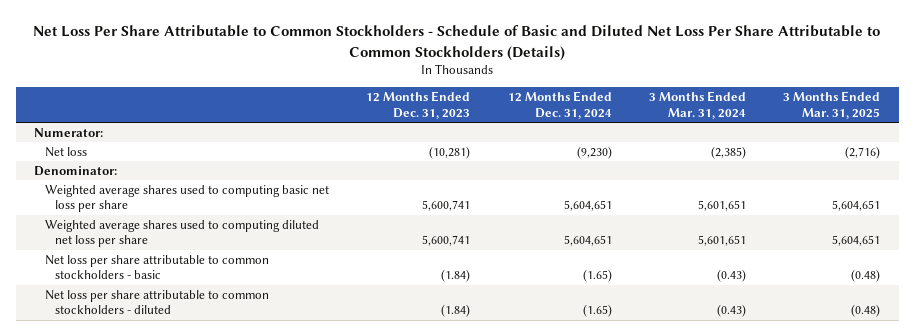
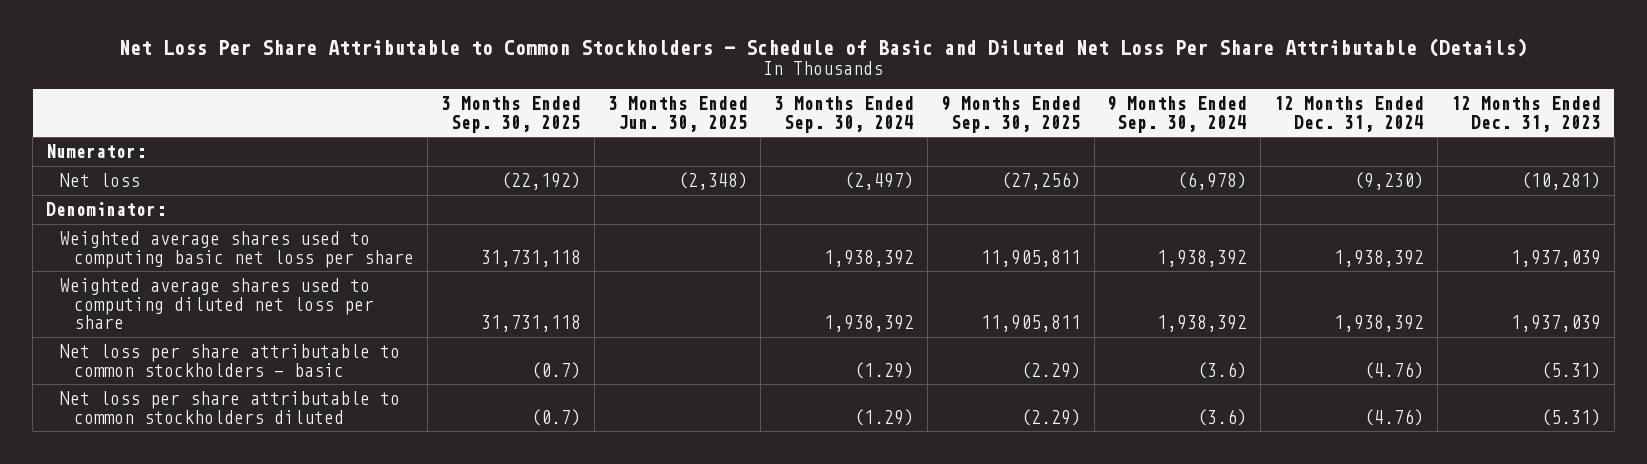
[33,25,881,61] Net Loss Per Share Attributable to Common Stockholders - Schedule of Basic and Diluted Net Loss Per Share Attributable to Common Stockholders (Details) -> [119,38,1528,58] Net Loss Per Share Attributable to Common Stockholders - Schedule of Basic and Diluted Net Loss Per Share Attributable (Details)
[648,91,746,119] 3 Months Ended Mar. 31, 2024 -> none
[783,91,881,119] 3 Months Ended Mar. 31, 2025 -> none
none -> [440,96,581,133] 3 Months Ended Sep. 30, 2025
none -> [607,96,748,132] 3 Months Ended Jun. 30, 2025
none -> [774,96,915,133] 3 Months Ended Sep. 30, 2024
none -> [940,96,1081,133] 9 Months Ended Sep. 30, 2025
none -> [1107,96,1248,133] 9 Months Ended Sep. 30, 2024
[422,200,471,212] 5,600,741 -> [1510,249,1601,267] 1,937,039
[563,200,612,212] 5,604,651 -> [1334,249,1425,267] 1,938,392
[422,235,471,247] 5,600,741 -> [1510,315,1601,333] 1,937,039
[563,235,612,247] 5,604,651 -> [1334,315,1425,333] 1,938,392
[441,269,471,283] (1.84) -> [1540,361,1601,379] (5.31)
[582,269,612,283] (1.65) -> [1364,361,1425,379] (4.76)
[44,290,269,315] Net loss per share attributable to common stockholders - diluted -> [60,391,401,424] Net loss per share attributable to common stockholders diluted
[441,304,471,318] (1.84) -> [1540,408,1601,426] (5.31)
[582,304,612,318] (1.65) -> [1364,408,1425,426] (4.76)

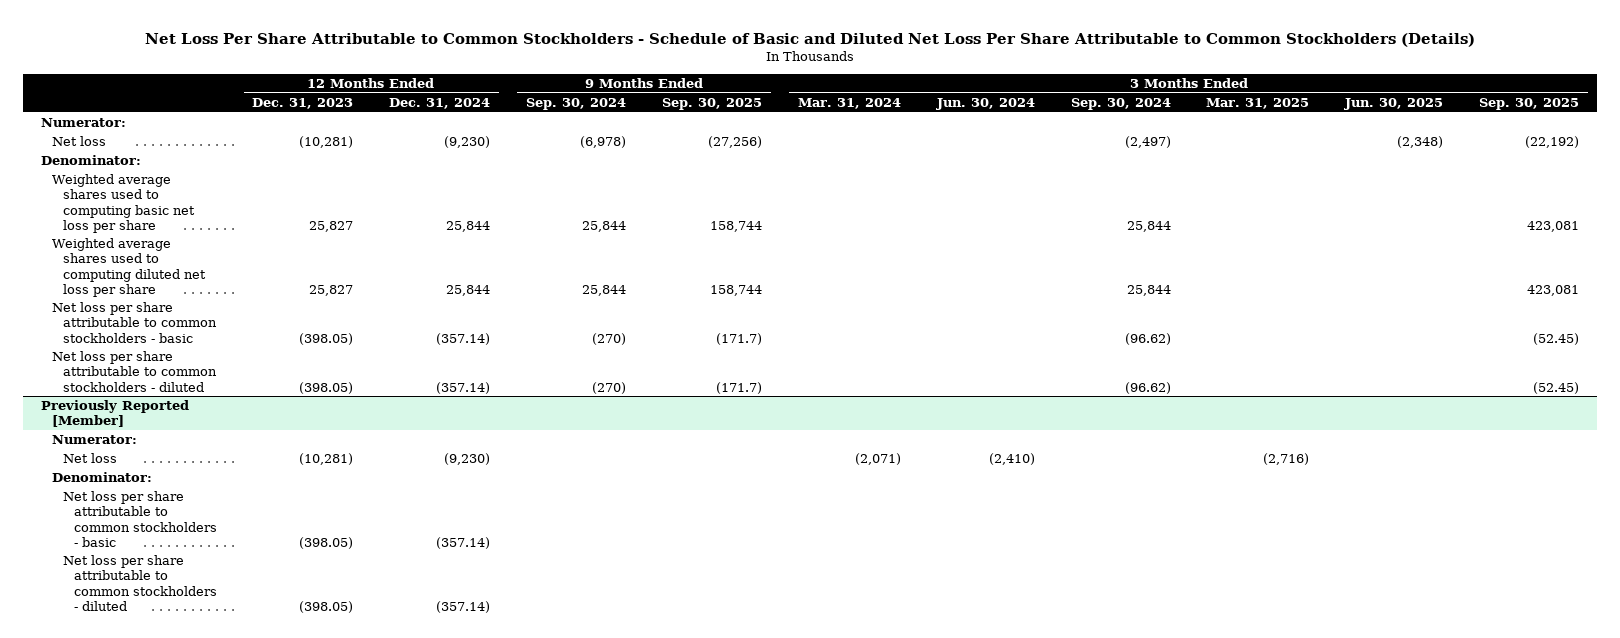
[119,38,1528,58] Net Loss Per Share Attributable to Common Stockholders - Schedule of Basic and Diluted Net Loss Per Share Attributable (Details) -> [145,32,1476,47] Net Loss Per Share Attributable to Common Stockholders - Schedule of Basic and Diluted Net Loss Per Share Attributable to Common Stockholders (Details)
none -> [797,98,901,110] Mar. 31, 2024
none -> [935,98,1035,111] Jun. 30, 2024
none -> [1206,98,1310,110] Mar. 31, 2025
[480,249,581,267] 31,731,118 -> [1527,220,1580,232] 423,081
[824,249,915,267] 1,938,392 -> [1126,220,1171,232] 25,844
[980,249,1081,267] 11,905,811 -> [710,220,763,232] 158,744
[1157,249,1248,267] 1,938,392 -> [582,220,627,232] 25,844
[1334,249,1425,267] 1,938,392 -> [446,220,491,232] 25,844
[1510,249,1601,267] 1,937,039 -> [309,220,354,232] 25,827
[480,315,581,333] 31,731,118 -> [1527,284,1580,296] 423,081
[824,315,915,333] 1,938,392 -> [1126,284,1171,296] 25,844
[980,315,1081,333] 11,905,811 -> [710,284,763,296] 158,744
[1157,315,1248,333] 1,938,392 -> [582,284,627,296] 25,844
[1334,315,1425,333] 1,938,392 -> [446,284,491,296] 25,844
[1510,315,1601,333] 1,937,039 -> [309,284,354,296] 25,827
[530,361,581,379] (0.7) -> [1533,332,1580,345] (52.45)
[854,361,915,379] (1.29) -> [1124,332,1171,345] (96.62)
[1020,361,1081,379] (2.29) -> [716,332,763,345] (171.7)
[1197,361,1248,379] (3.6) -> [592,332,627,345] (270)
[1364,361,1425,379] (4.76) -> [436,332,491,345] (357.14)
[1540,361,1601,379] (5.31) -> [299,332,354,345] (398.05)
[60,391,401,424] Net loss per share attributable to common stockholders diluted -> [52,351,217,392] Net loss per share attributable to common stockholders - diluted
[530,408,581,426] (0.7) -> [1533,381,1580,394] (52.45)
[854,408,915,426] (1.29) -> [1124,381,1171,394] (96.62)
[1020,408,1081,426] (2.29) -> [716,381,763,394] (171.7)
[1197,408,1248,426] (3.6) -> [592,381,627,394] (270)
[1364,408,1425,426] (4.76) -> [436,381,491,394] (357.14)
[1540,408,1601,426] (5.31) -> [299,381,354,394] (398.05)
none -> [41,400,190,428] Previously Reported [Member]
none -> [52,435,138,445] Numerator:
none -> [62,453,117,464] Net loss
none -> [52,472,153,483] Denominator:
none -> [62,491,217,547] Net loss per share attributable to common stockholders - basic
none -> [62,555,217,611] Net loss per share attributable to common stockholders - diluted

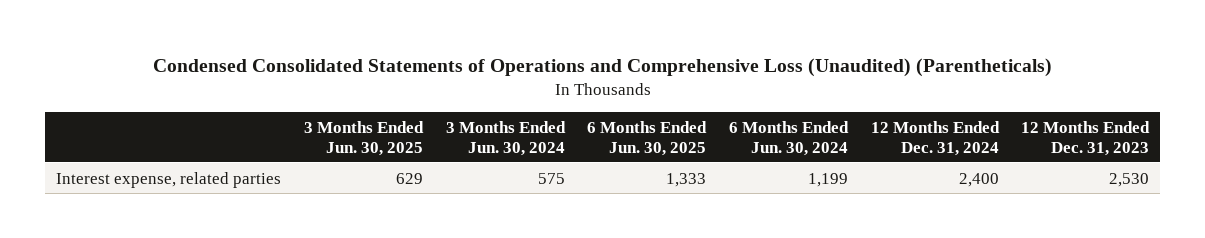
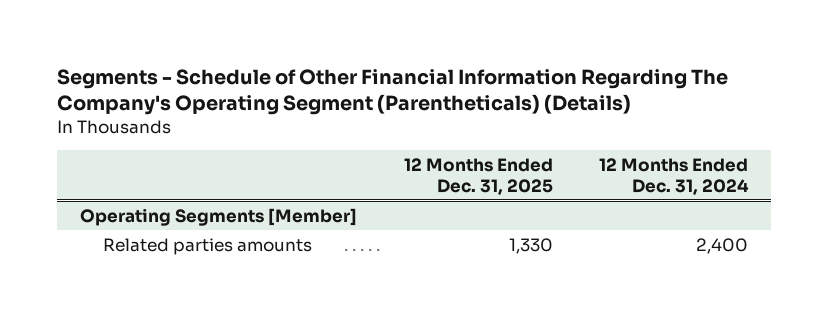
[152,57,1052,77] Condensed Consolidated Statements of Operations and Comprehensive Loss (Unaudited) (Parentheticals) -> [56,68,728,116] Segments - Schedule of Other Financial Information Regarding The Company's Operating Segment (Parentheticals) (Details)
[303,120,424,156] 3 Months Ended Jun. 30, 2025 -> none
[445,120,566,156] 3 Months Ended Jun. 30, 2024 -> none
[587,120,708,156] 6 Months Ended Jun. 30, 2025 -> none
[728,120,849,156] 6 Months Ended Jun. 30, 2024 -> none
[1021,120,1151,156] 12 Months Ended Dec. 31, 2023 -> none
none -> [403,158,553,195] 12 Months Ended Dec. 31, 2025
none -> [80,207,358,226] Operating Segments [Member]
[56,171,282,188] Interest expense, related parties -> [102,237,312,255] Related parties amounts

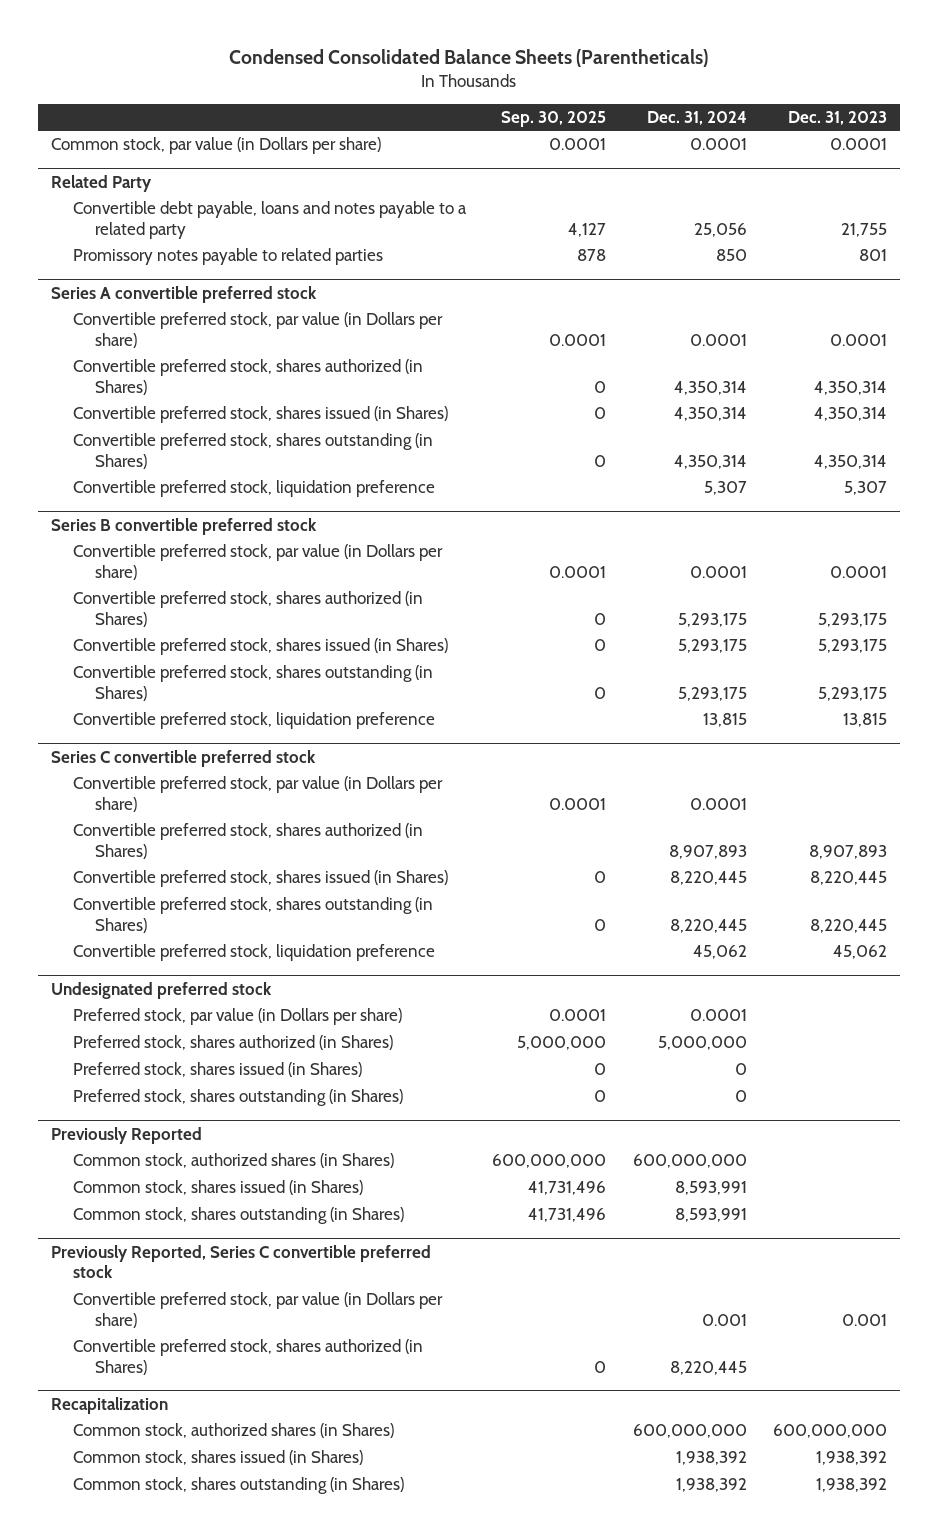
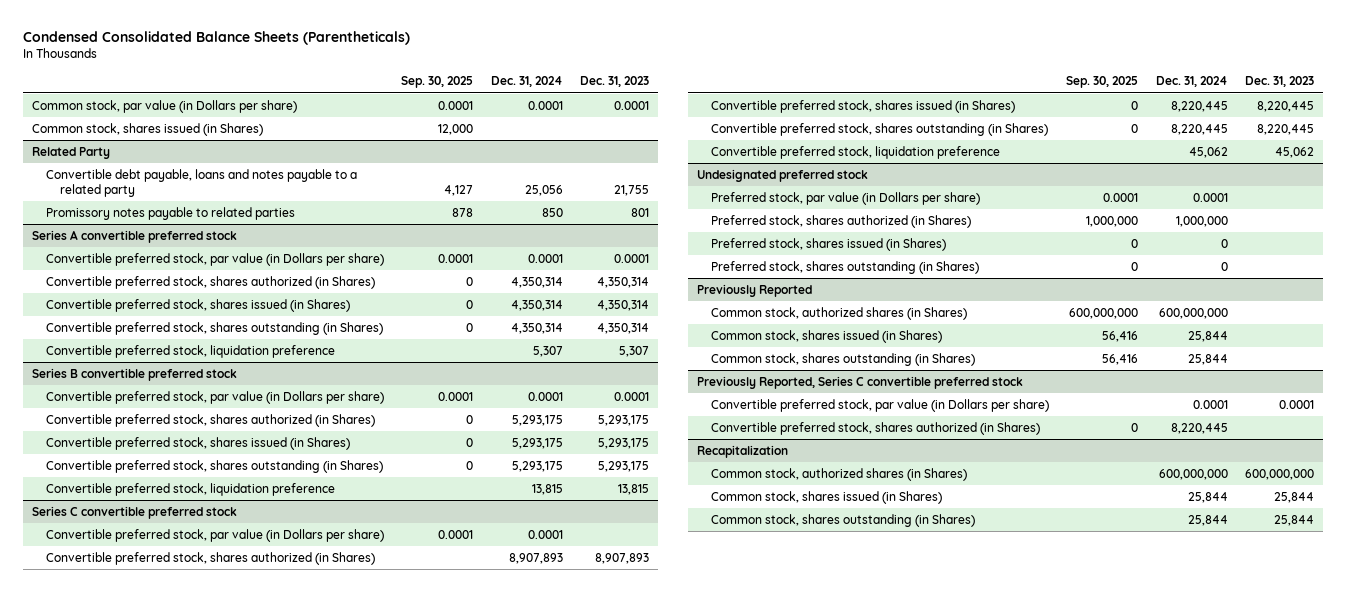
none -> [31,122,263,136] Common stock, shares issued (in Shares)
[517,1036,607,1051] 5,000,000 -> [1086,215,1139,227] 1,000,000
[657,1036,747,1051] 5,000,000 -> [1175,215,1228,227] 1,000,000
[528,1181,607,1196] 41,731,496 -> [1102,330,1139,342] 56,416
[674,1181,747,1196] 8,593,991 -> [1187,330,1228,342] 25,844
[528,1208,607,1223] 41,731,496 -> [1102,353,1139,365] 56,416
[674,1208,747,1223] 8,593,991 -> [1187,353,1228,365] 25,844
[701,1313,747,1326] 0.001 -> [1192,399,1228,409] 0.0001
[842,1313,888,1326] 0.001 -> [1279,399,1315,409] 0.0001
[675,1451,747,1466] 1,938,392 -> [1187,491,1228,503] 25,844
[816,1451,888,1466] 1,938,392 -> [1274,491,1315,503] 25,844
[675,1478,747,1493] 1,938,392 -> [1187,514,1228,526] 25,844
[816,1478,888,1493] 1,938,392 -> [1274,514,1315,526] 25,844

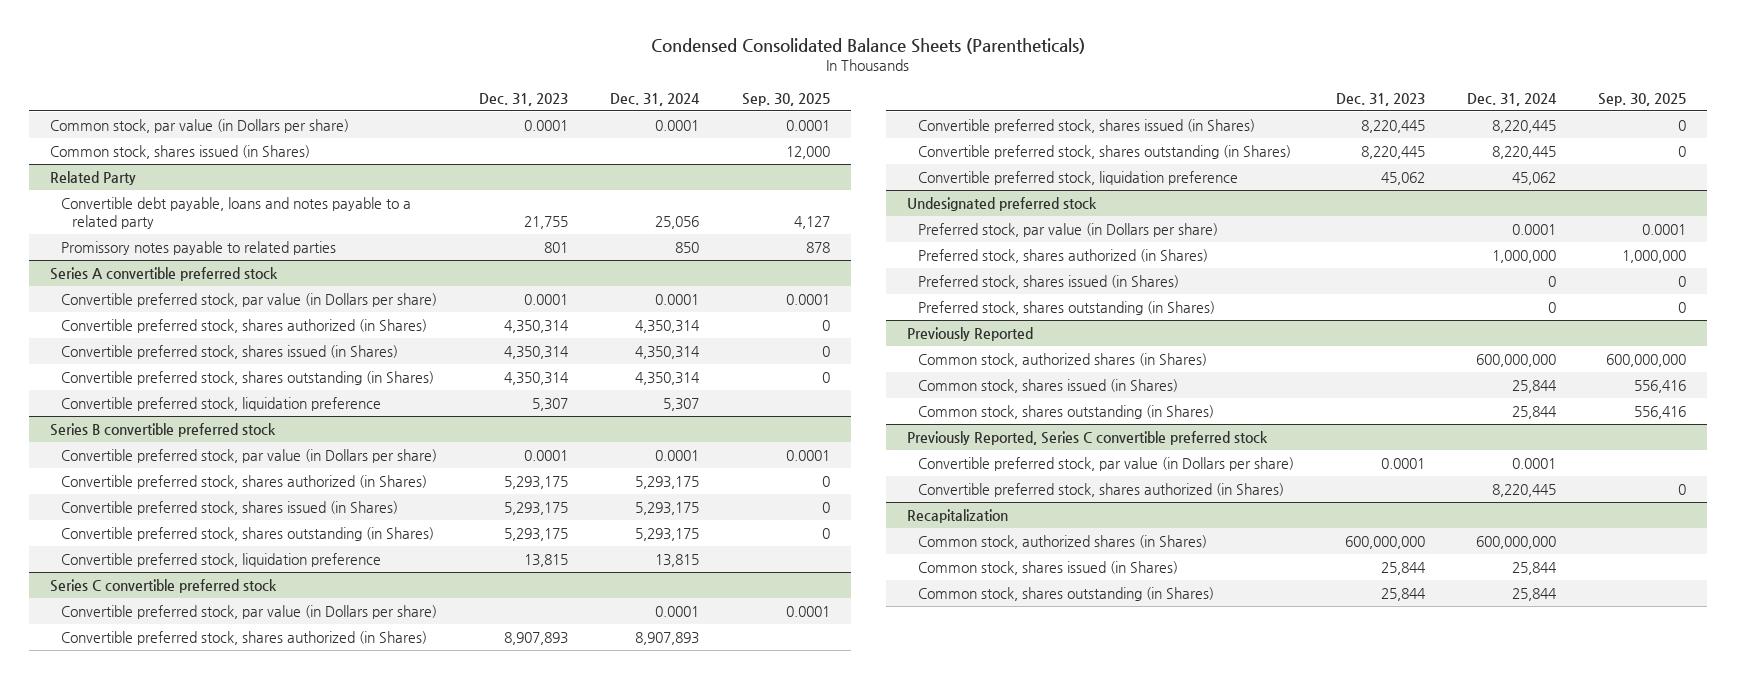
[1102,330,1139,342] 56,416 -> [1634,380,1687,394] 556,416
[1102,353,1139,365] 56,416 -> [1634,406,1687,420] 556,416

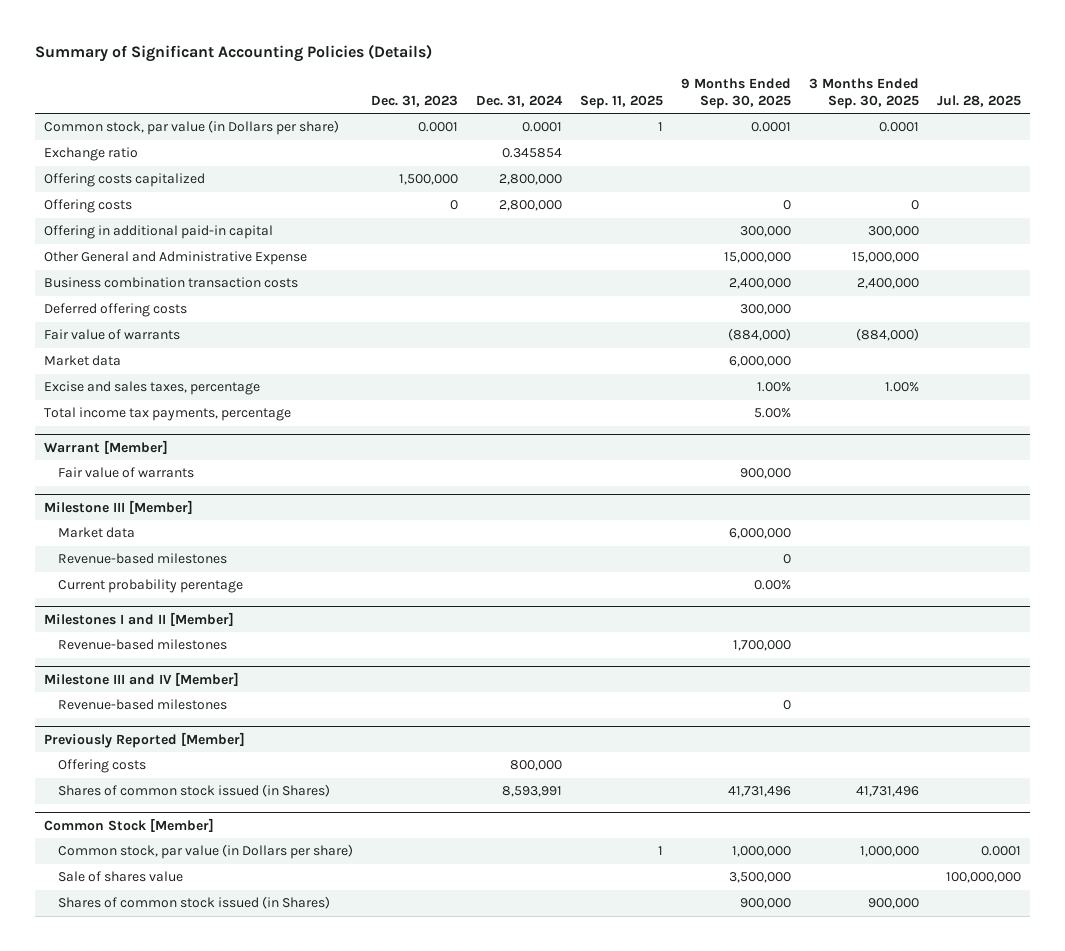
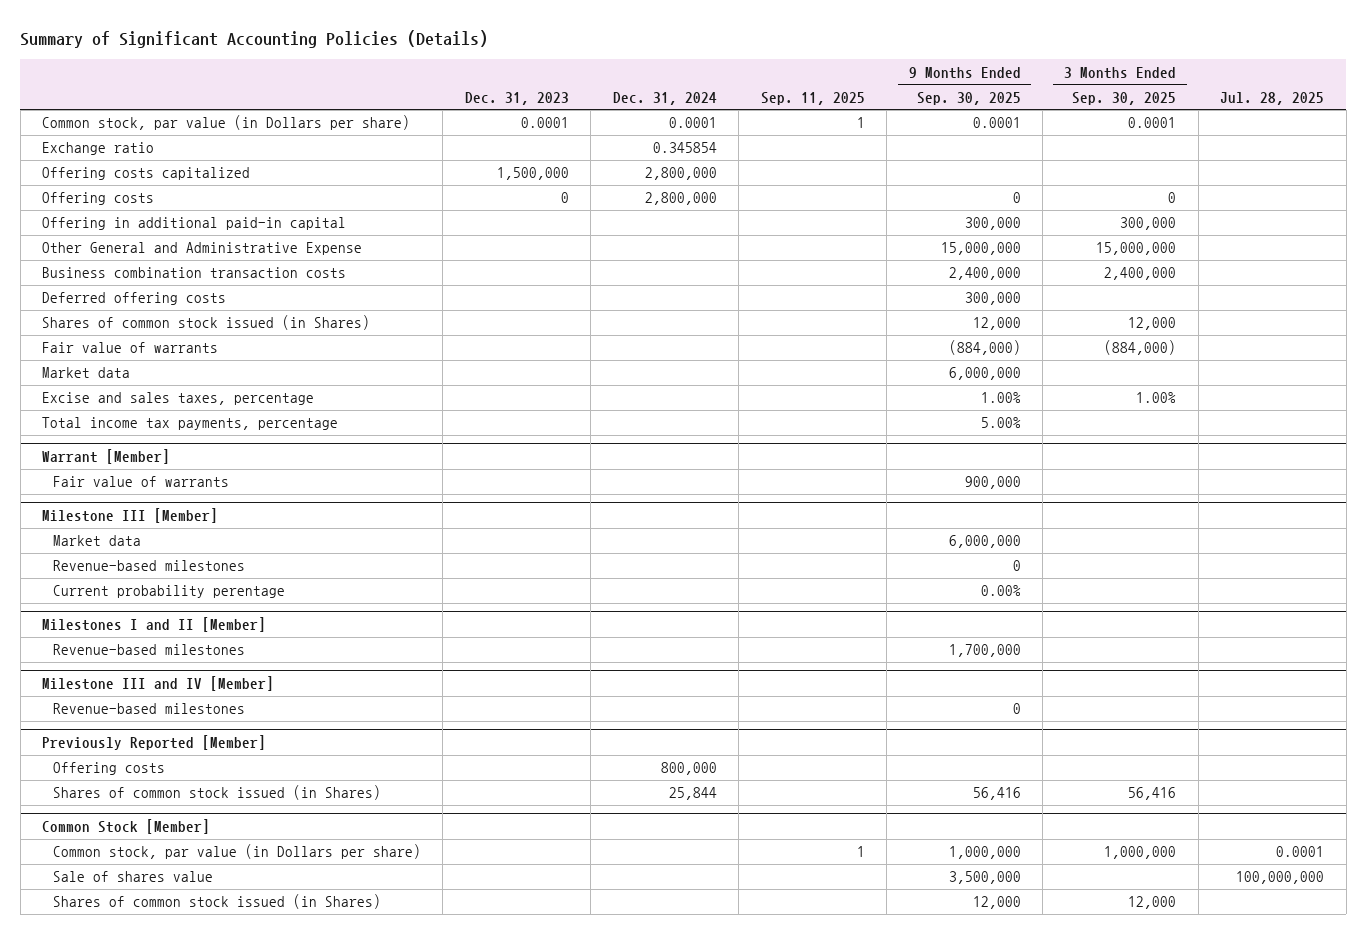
none -> [42,315,371,331] Shares of common stock issued (in Shares)
[501,786,562,798] 8,593,991 -> [668,787,717,801] 25,844
[727,786,791,798] 41,731,496 -> [972,787,1021,801] 56,416
[855,786,919,798] 41,731,496 -> [1128,787,1177,801] 56,416
[739,898,791,910] 900,000 -> [972,896,1021,910] 12,000
[867,898,919,910] 900,000 -> [1128,896,1177,910] 12,000

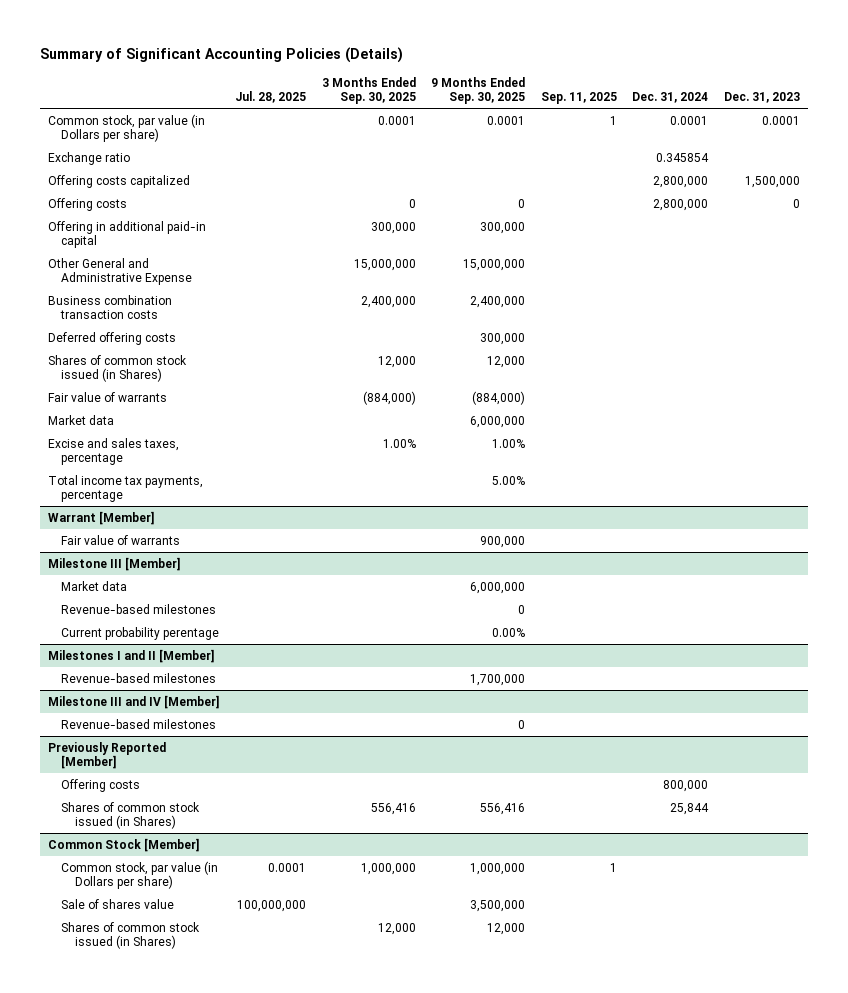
[972,787,1021,801] 56,416 -> [480,802,526,815] 556,416
[1128,787,1177,801] 56,416 -> [370,802,416,815] 556,416

